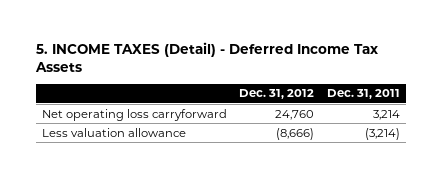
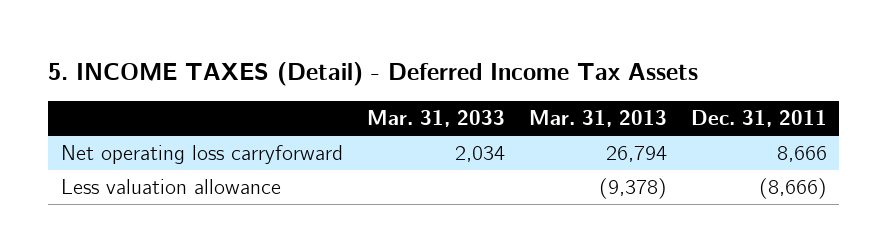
[239,89,315,100] Dec. 31, 2012 -> none
none -> [366,110,505,128] Mar. 31, 2033
none -> [528,110,667,128] Mar. 31, 2013
[372,109,400,120] 3,214 -> [776,146,827,163] 8,666
[364,127,400,140] (3,214) -> [758,178,827,200] (8,666)

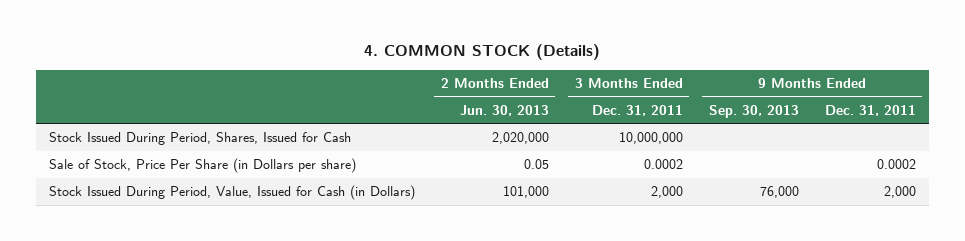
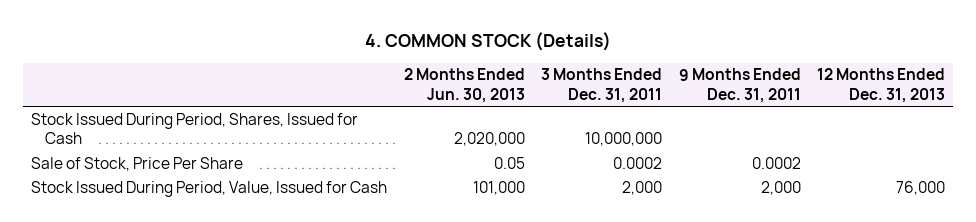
[708,104,799,118] Sep. 30, 2013 -> none
none -> [816,68,945,103] 12 Months Ended Dec. 31, 2013
[48,158,356,174] Sale of Stock, Price Per Share (in Dollars per share) -> [31,156,244,171] Sale of Stock, Price Per Share
[48,185,415,201] Stock Issued During Period, Value, Issued for Cash (in Dollars) -> [31,180,388,197] Stock Issued During Period, Value, Issued for Cash

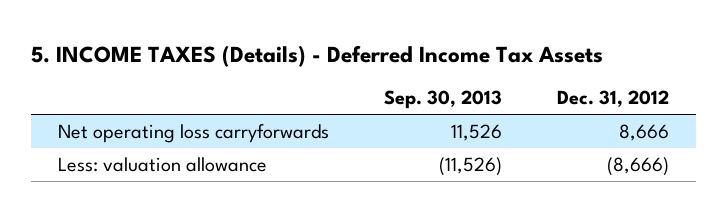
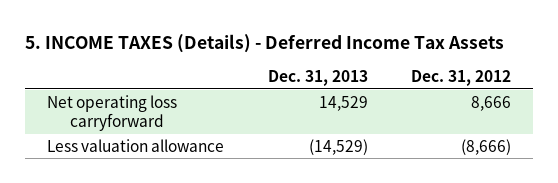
[384,90,503,110] Sep. 30, 2013 -> none
none -> [267,70,368,87] Dec. 31, 2013
[58,123,330,143] Net operating loss carryforwards -> [47,94,178,132] Net operating loss carryforward
[58,156,268,172] Less: valuation allowance -> [47,138,225,152] Less valuation allowance

